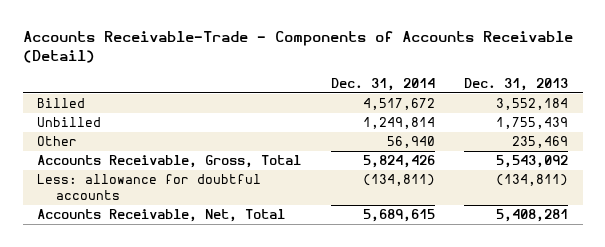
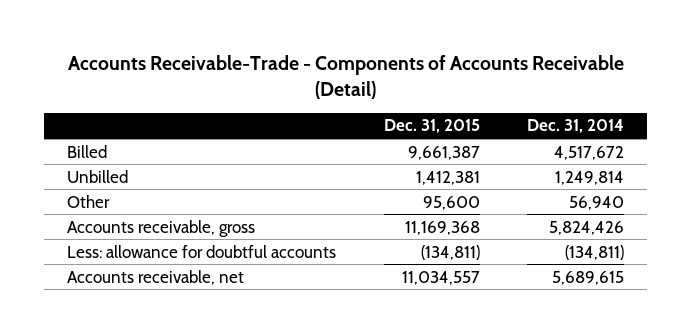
[463,77,568,91] Dec. 31, 2013 -> none
none -> [383,119,480,134] Dec. 31, 2015
[37,155,302,169] Accounts Receivable, Gross, Total -> [67,219,256,237] Accounts receivable, gross
[37,209,286,223] Accounts Receivable, Net, Total -> [67,269,245,285] Accounts receivable, net

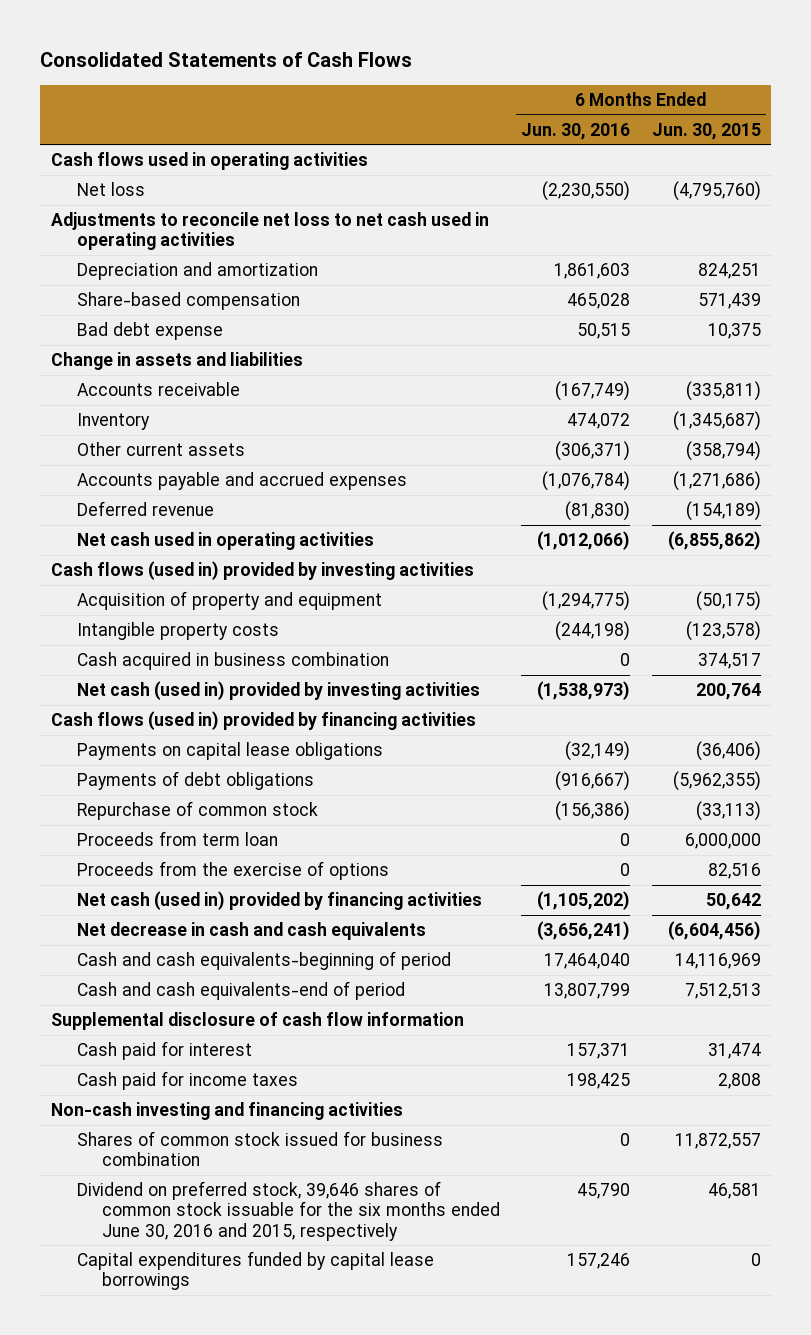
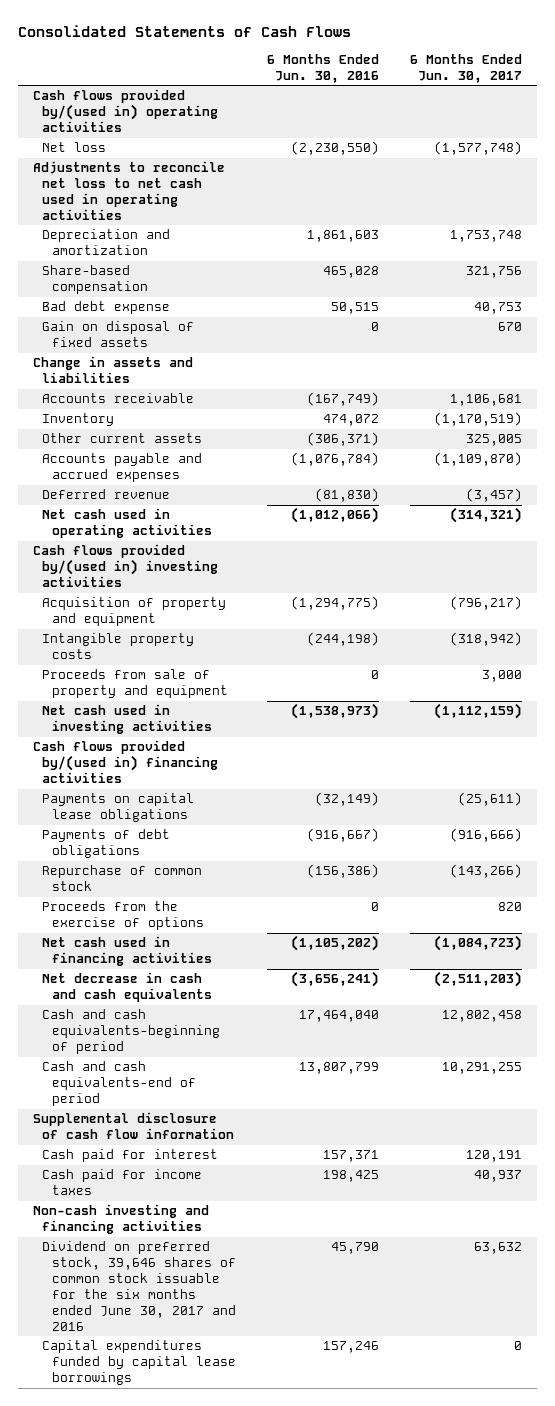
[651,122,761,140] Jun. 30, 2015 -> none
none -> [409,53,522,83] 6 Months Ended Jun. 30, 2017
[50,152,368,171] Cash flows used in operating activities -> [33,89,219,133] Cash flows provided by/(used in) operating activities
none -> [42,321,195,348] Gain on disposal of fixed assets
[50,561,474,581] Cash flows (used in) provided by investing activities -> [33,544,219,588] Cash flows provided by/(used in) investing activities
[76,652,389,671] Cash acquired in business combination -> none
none -> [42,669,228,699] Proceeds from sale of property and equipment
[76,681,480,701] Net cash (used in) provided by investing activities -> [42,704,212,735] Net cash used in investing activities
[50,711,476,731] Cash flows (used in) provided by financing activities -> [33,740,219,784] Cash flows provided by/(used in) financing activities
[76,831,278,847] Proceeds from term loan -> none
[76,891,482,911] Net cash (used in) provided by financing activities -> [42,936,212,967] Net cash used in financing activities
[76,1131,443,1167] Shares of common stock issued for business combination -> none
[76,1181,501,1241] Dividend on preferred stock, 39,646 shares of common stock issuable for the six months ended June 30, 2016 and 2015, respectively -> [42,1241,236,1331] Dividend on preferred stock, 39,646 shares of common stock issuable for the six months ended June 30, 2017 and 2016

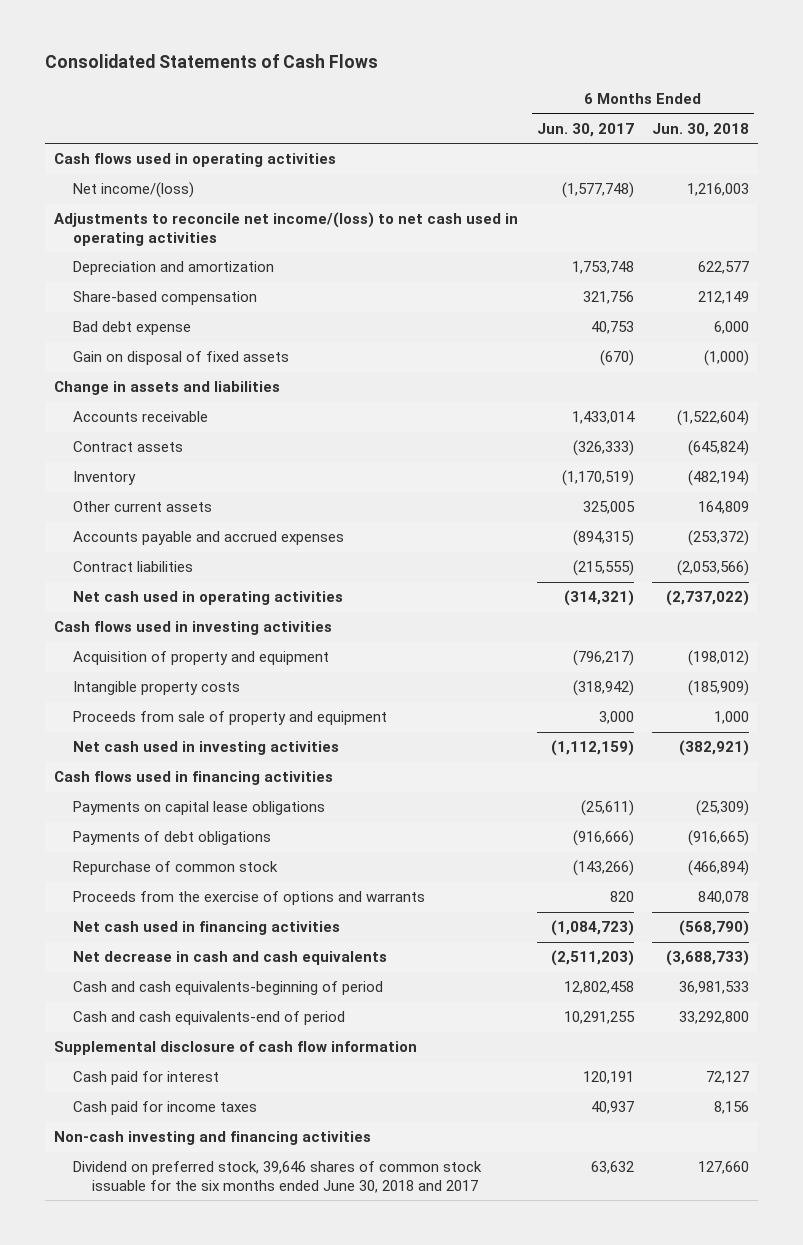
[266,53,379,83] 6 Months Ended Jun. 30, 2016 -> none
none -> [652,122,750,137] Jun. 30, 2018
[33,89,219,133] Cash flows provided by/(used in) operating activities -> [53,153,336,168] Cash flows used in operating activities
[42,142,107,153] Net loss -> [72,182,194,199] Net income/(loss)
[33,161,226,221] Adjustments to reconcile net loss to net cash used in operating activities -> [53,212,518,246] Adjustments to reconcile net income/(loss) to net cash used in operating activities
[497,322,522,332] 670 -> [599,350,634,367] (670)
[449,394,522,407] 1,106,681 -> [571,411,635,425] 1,433,014
none -> [72,441,183,453] Contract assets
[42,489,171,500] Deferred revenue -> none
[433,452,522,467] (1,109,870) -> [572,530,634,547] (894,315)
none -> [72,561,193,573] Contract liabilities
[33,544,219,588] Cash flows provided by/(used in) investing activities -> [53,621,332,636] Cash flows used in investing activities
[33,740,219,784] Cash flows provided by/(used in) financing activities -> [53,771,333,786] Cash flows used in financing activities
[42,901,204,931] Proceeds from the exercise of options -> [72,891,425,906] Proceeds from the exercise of options and warrants
[42,1340,236,1386] Capital expenditures funded by capital lease borrowings -> none
[42,1241,236,1331] Dividend on preferred stock, 39,646 shares of common stock issuable for the six months ended June 30, 2017 and 2016 -> [72,1161,482,1193] Dividend on preferred stock, 39,646 shares of common stock issuable for the six months ended June 30, 2018 and 2017

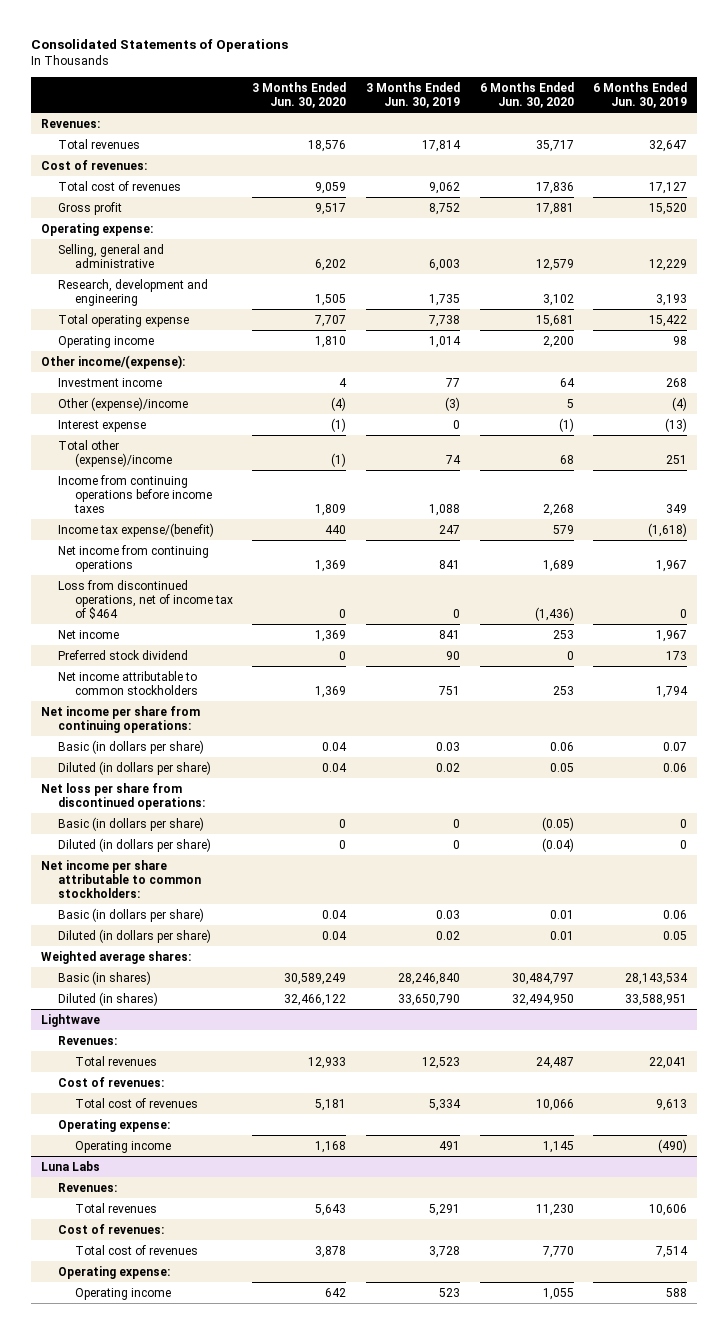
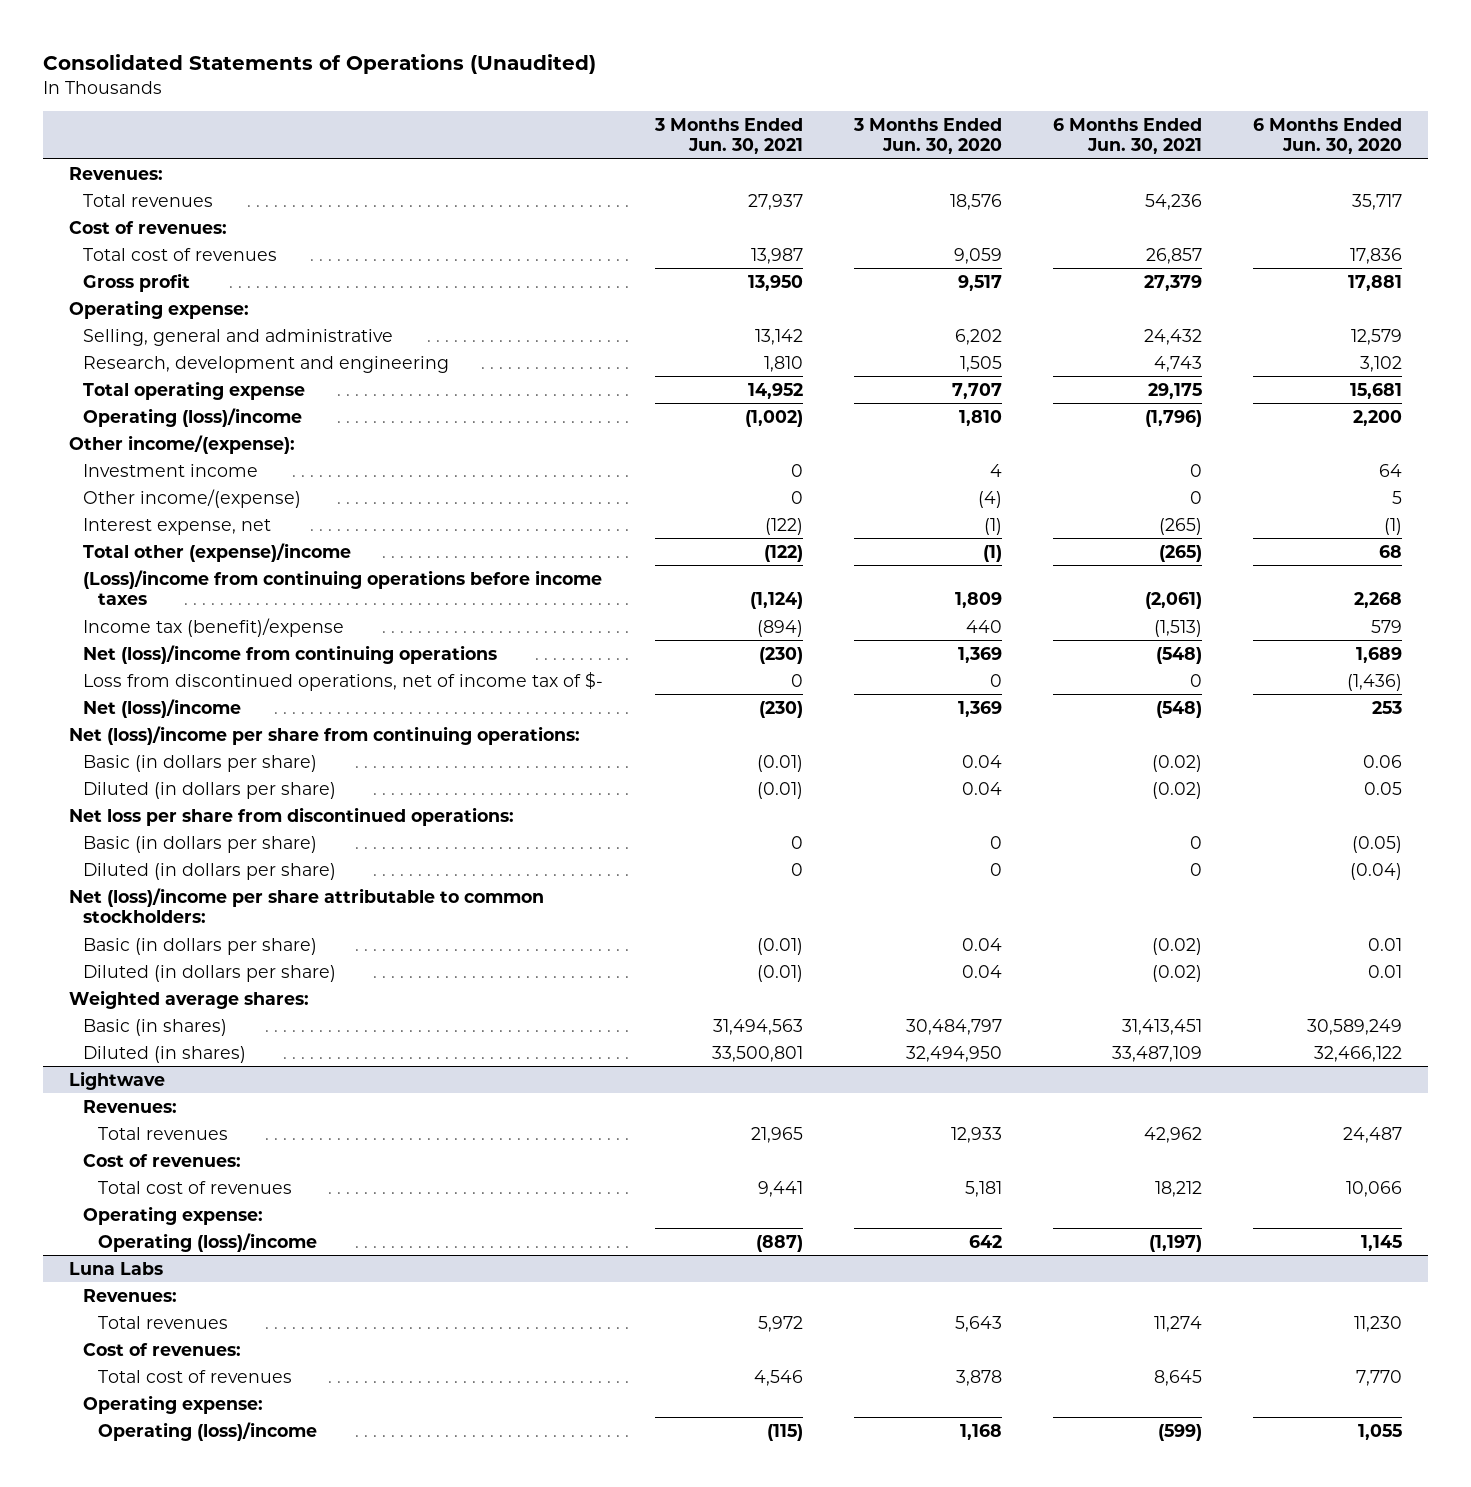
[30,39,288,53] Consolidated Statements of Operations -> [43,54,597,75] Consolidated Statements of Operations (Unaudited)
[366,81,461,109] 3 Months Ended Jun. 30, 2019 -> none
[593,81,688,109] 6 Months Ended Jun. 30, 2019 -> none
none -> [653,117,803,155] 3 Months Ended Jun. 30, 2021
none -> [1053,117,1203,155] 6 Months Ended Jun. 30, 2021
[57,335,154,348] Operating income -> [83,407,303,427] Operating (loss)/income
[57,396,188,411] Other (expense)/income -> [83,488,302,508] Other income/(expense)
[57,419,146,432] Interest expense -> [83,517,272,535] Interest expense, net
[57,649,188,660] Preferred stock dividend -> none
[57,670,198,695] Net income attributable to common stockholders -> none
[57,474,212,514] Income from continuing operations before income taxes -> [83,569,603,606] (Loss)/income from continuing operations before income taxes
[57,522,214,537] Income tax expense/(benefit) -> [83,617,345,637] Income tax (benefit)/expense
[57,544,209,572] Net income from continuing operations -> [83,644,498,664] Net (loss)/income from continuing operations
[57,579,233,620] Loss from discontinued operations, net of income tax of $464 -> [83,671,604,691] Loss from discontinued operations, net of income tax of $-
[57,629,119,639] Net income -> [83,698,242,718] Net (loss)/income
[40,705,200,733] Net income per share from continuing operations: -> [69,725,581,745] Net (loss)/income per share from continuing operations:
[40,859,201,899] Net income per share attributable to common stockholders: -> [69,887,545,924] Net (loss)/income per share attributable to common stockholders:
[284,972,347,985] 30,589,249 -> [905,1018,1002,1035] 30,484,797
[511,972,574,985] 30,484,797 -> [1307,1018,1403,1035] 30,589,249
[284,993,347,1006] 32,466,122 -> [905,1045,1002,1062] 32,494,950
[511,993,574,1006] 32,494,950 -> [1314,1045,1403,1062] 32,466,122
[74,1140,171,1153] Operating income -> [97,1232,317,1252] Operating (loss)/income
[315,1140,347,1153] 1,168 -> [968,1234,1002,1248] 642
[74,1287,171,1300] Operating income -> [97,1421,317,1441] Operating (loss)/income
[325,1287,347,1297] 642 -> [959,1423,1002,1440] 1,168

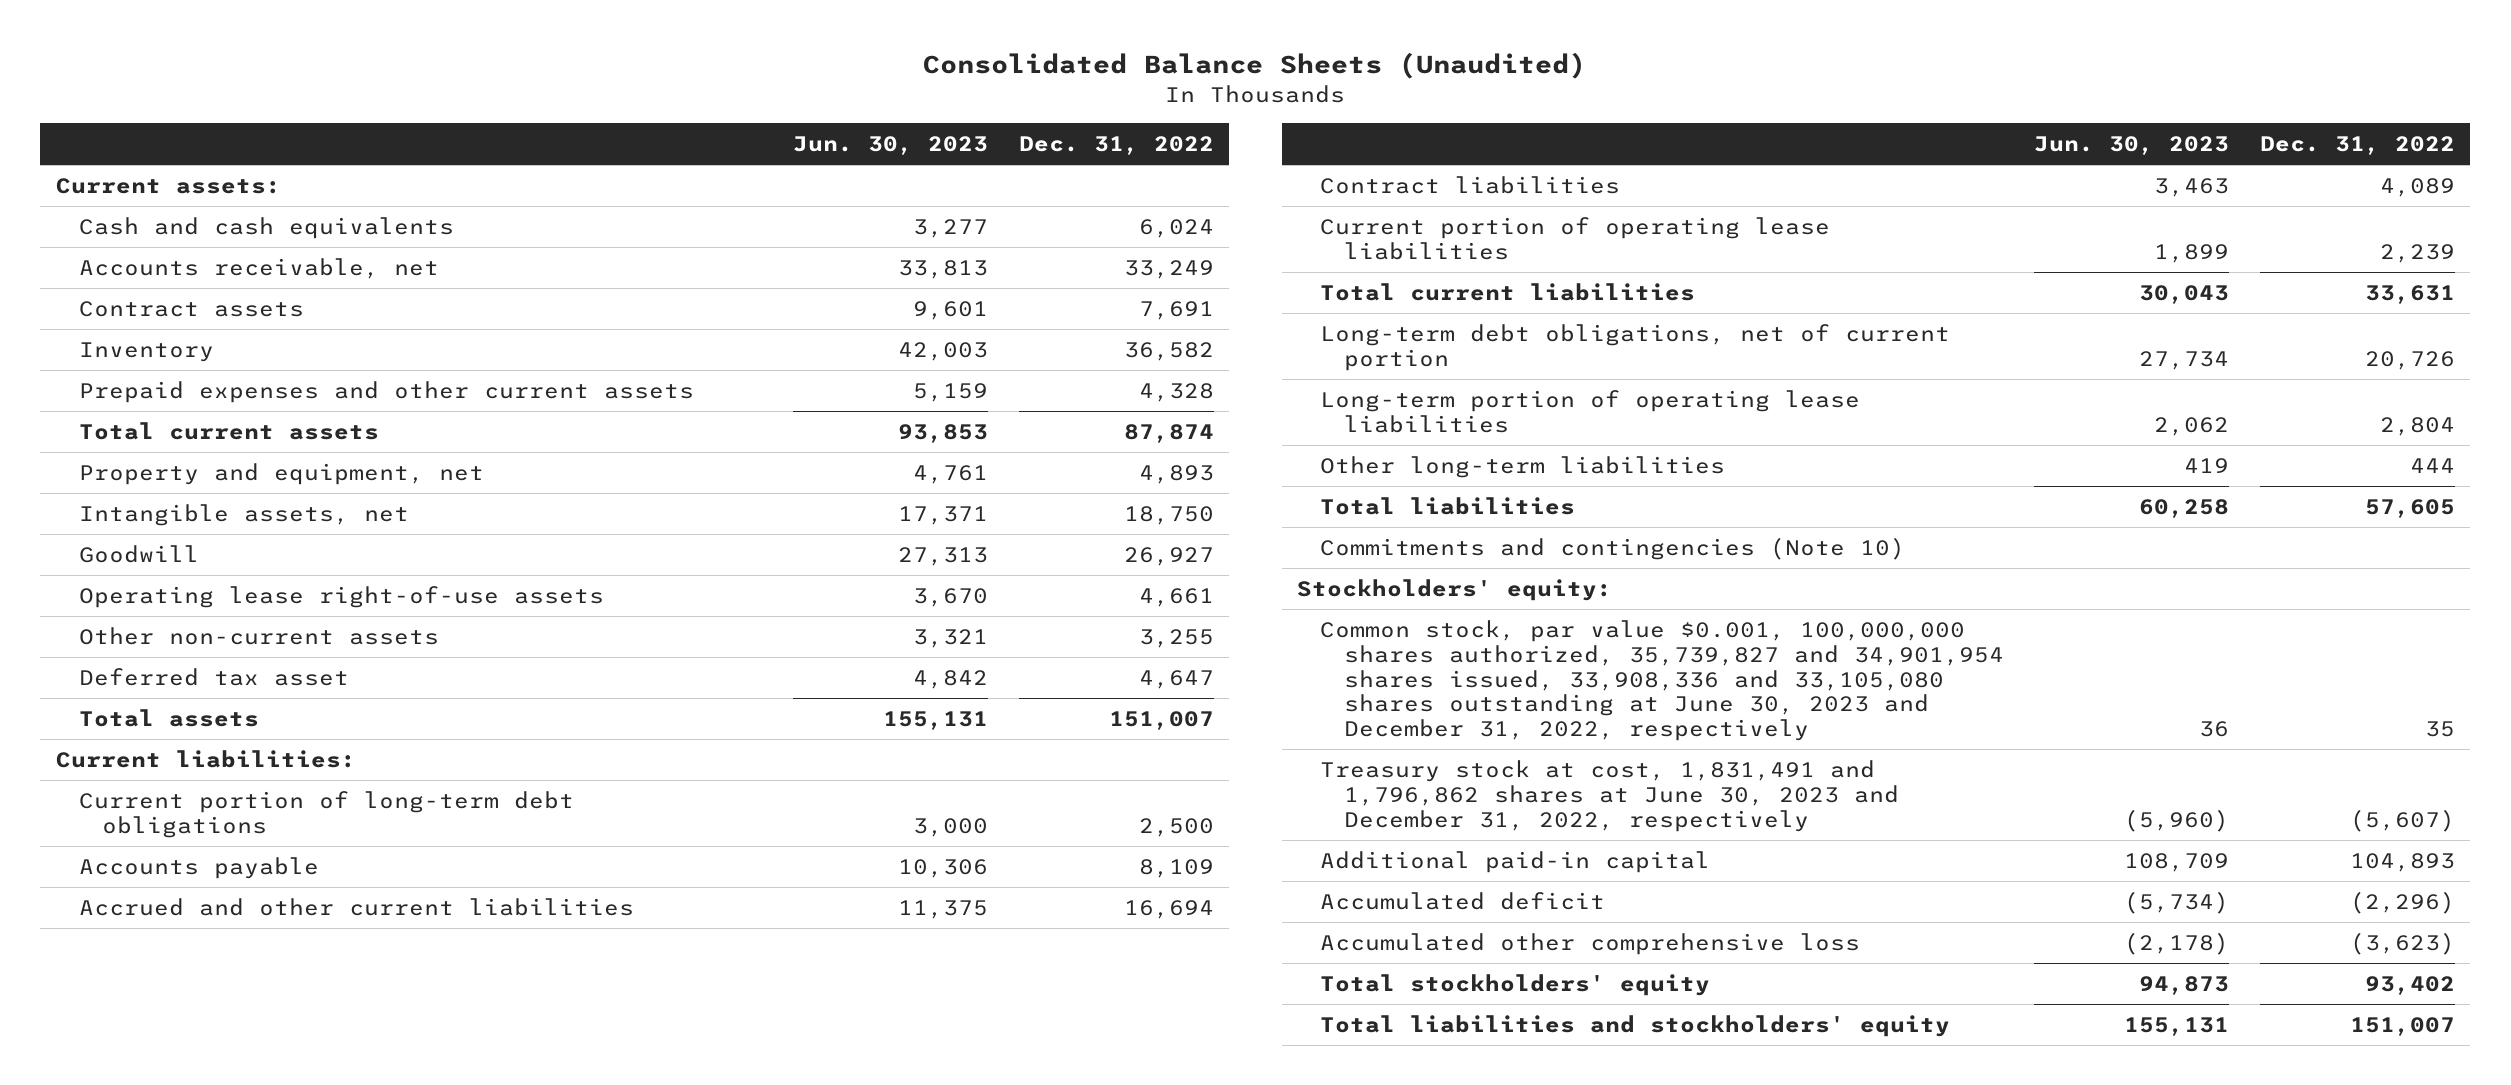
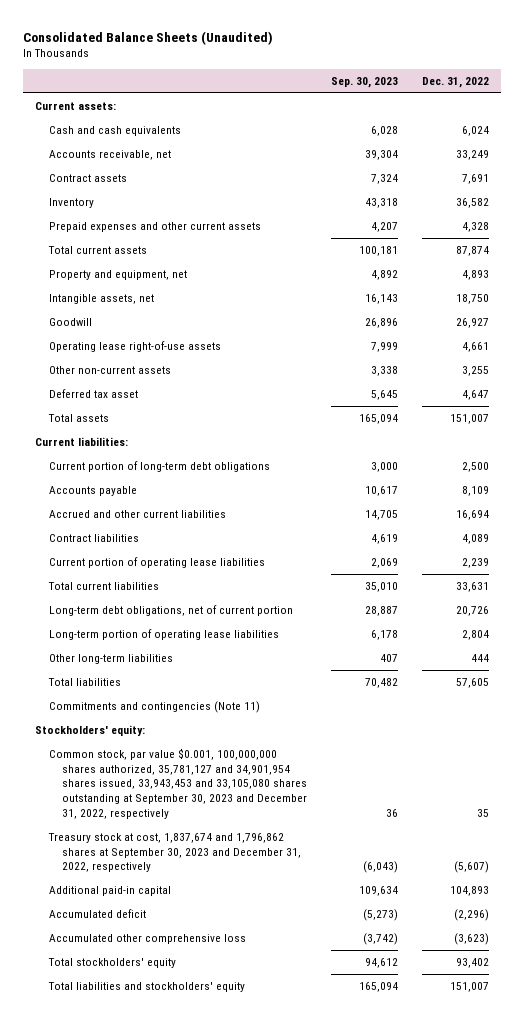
[792,135,988,155] Jun. 30, 2023 -> none
none -> [330,77,398,89] Sep. 30, 2023
[1320,537,1906,561] Commitments and contingencies (Note 10) -> [48,700,260,713] Commitments and contingencies (Note 11)
[1320,620,2004,742] Common stock, par value $0.001, 100,000,000 shares authorized, 35,739,827 and 34,901,954 shares issued, 33,908,336 and 33,105,080 shares outstanding at June 30, 2023 and December 31, 2022, respectively -> [48,747,307,820] Common stock, par value $0.001, 100,000,000 shares authorized, 35,781,127 and 34,901,954 shares issued, 33,943,453 and 33,105,080 shares outstanding at September 30, 2023 and December 31, 2022, respectively
[1320,760,1899,832] Treasury stock at cost, 1,831,491 and 1,796,862 shares at June 30, 2023 and December 31, 2022, respectively -> [47,832,301,873] Treasury stock at cost, 1,837,674 and 1,796,862 shares at September 30, 2023 and December 31, 2022, respectively

